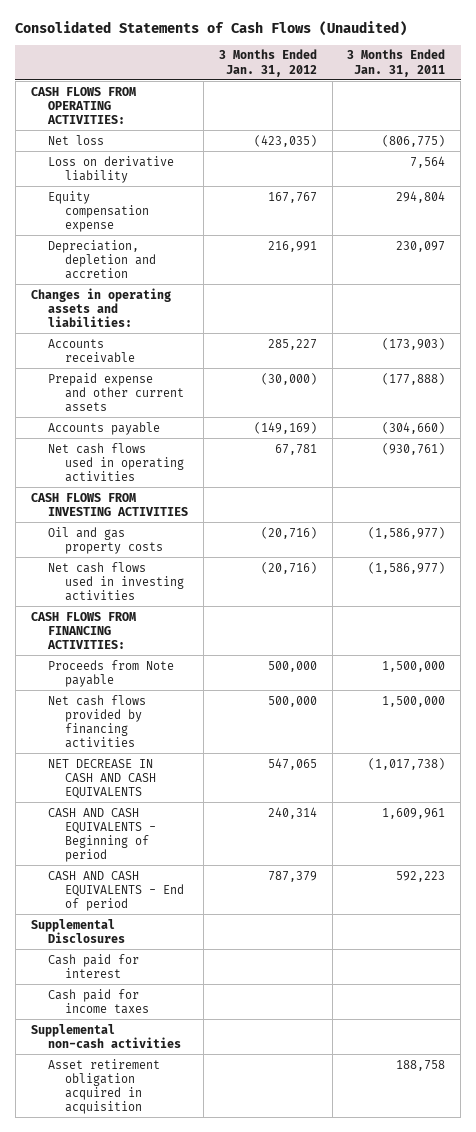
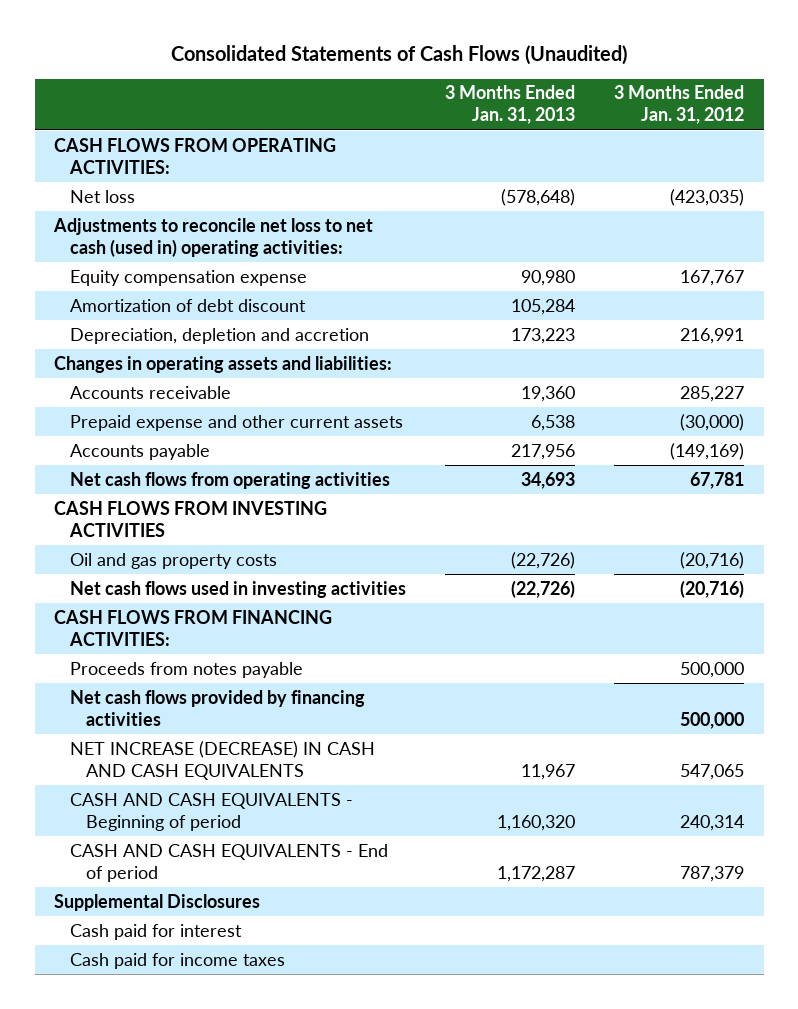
[347,49,446,77] 3 Months Ended Jan. 31, 2011 -> none
none -> [445,85,576,125] 3 Months Ended Jan. 31, 2013
[47,155,174,183] Loss on derivative liability -> none
none -> [53,217,374,257] Adjustments to reconcile net loss to net cash (used in) operating activities:
none -> [69,298,306,312] Amortization of debt discount
[47,442,184,482] Net cash flows used in operating activities -> [69,471,390,489] Net cash flows from operating activities
[47,659,174,687] Proceeds from Note payable -> [69,661,303,678] Proceeds from notes payable
[47,758,156,799] NET DECREASE IN CASH AND CASH EQUIVALENTS -> [69,740,375,780] NET INCREASE (DECREASE) IN CASH AND CASH EQUIVALENTS
[30,1023,181,1048] Supplemental non-cash activities -> none
[47,1058,160,1114] Asset retirement obligation acquired in acquisition -> none

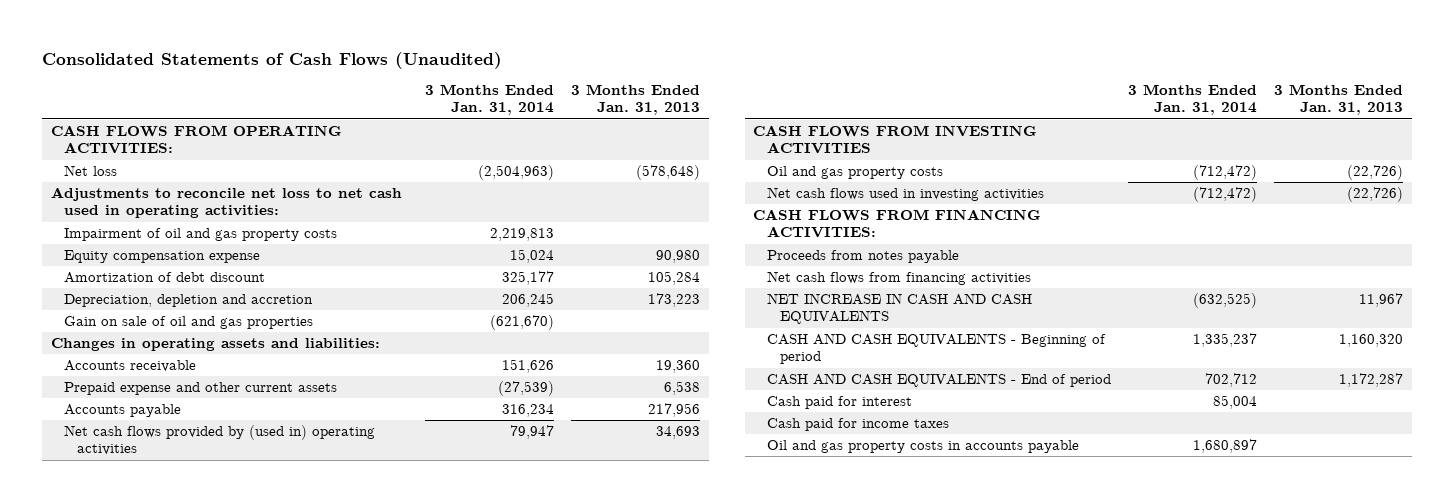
[614,85,745,125] 3 Months Ended Jan. 31, 2012 -> none
none -> [425,84,555,116] 3 Months Ended Jan. 31, 2014
[53,217,374,257] Adjustments to reconcile net loss to net cash (used in) operating activities: -> [50,187,402,219] Adjustments to reconcile net loss to net cash used in operating activities:
none -> [64,228,338,242] Impairment of oil and gas property costs
none -> [64,316,314,330] Gain on sale of oil and gas properties
[69,471,390,489] Net cash flows from operating activities -> [64,425,376,456] Net cash flows provided by (used in) operating activities
[69,689,365,726] Net cash flows provided by financing activities -> [766,271,1031,286] Net cash flows from financing activities
[69,740,375,780] NET INCREASE (DECREASE) IN CASH AND CASH EQUIVALENTS -> [766,293,1032,325] NET INCREASE IN CASH AND CASH EQUIVALENTS
[54,893,261,911] Supplemental Disclosures -> none
none -> [766,440,1079,454] Oil and gas property costs in accounts payable

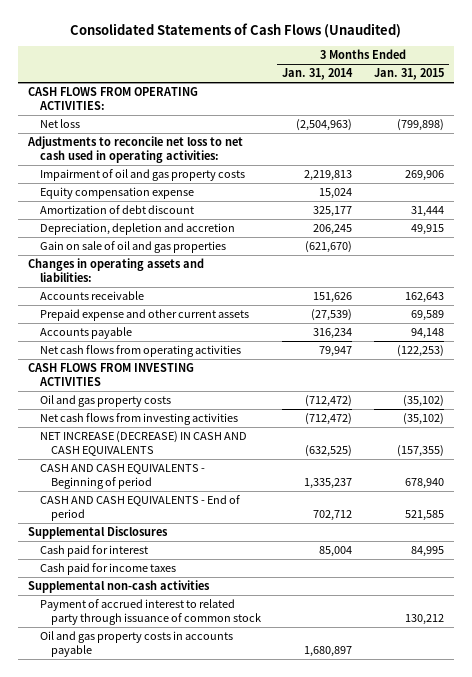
[571,84,701,116] 3 Months Ended Jan. 31, 2013 -> none
none -> [373,68,444,81] Jan. 31, 2015
[64,425,376,456] Net cash flows provided by (used in) operating activities -> [39,345,241,358] Net cash flows from operating activities
[753,209,1042,239] CASH FLOWS FROM FINANCING ACTIVITIES: -> none
[766,250,959,264] Proceeds from notes payable -> none
[766,271,1031,286] Net cash flows from financing activities -> none
[766,187,1044,202] Net cash flows used in investing activities -> [39,413,238,426] Net cash flows from investing activities
[766,293,1032,325] NET INCREASE IN CASH AND CASH EQUIVALENTS -> [39,431,247,457] NET INCREASE (DECREASE) IN CASH AND CASH EQUIVALENTS
none -> [28,526,169,540] Supplemental Disclosures
none -> [28,580,211,594] Supplemental non-cash activities
none -> [39,599,262,626] Payment of accrued interest to related party through issuance of common stock

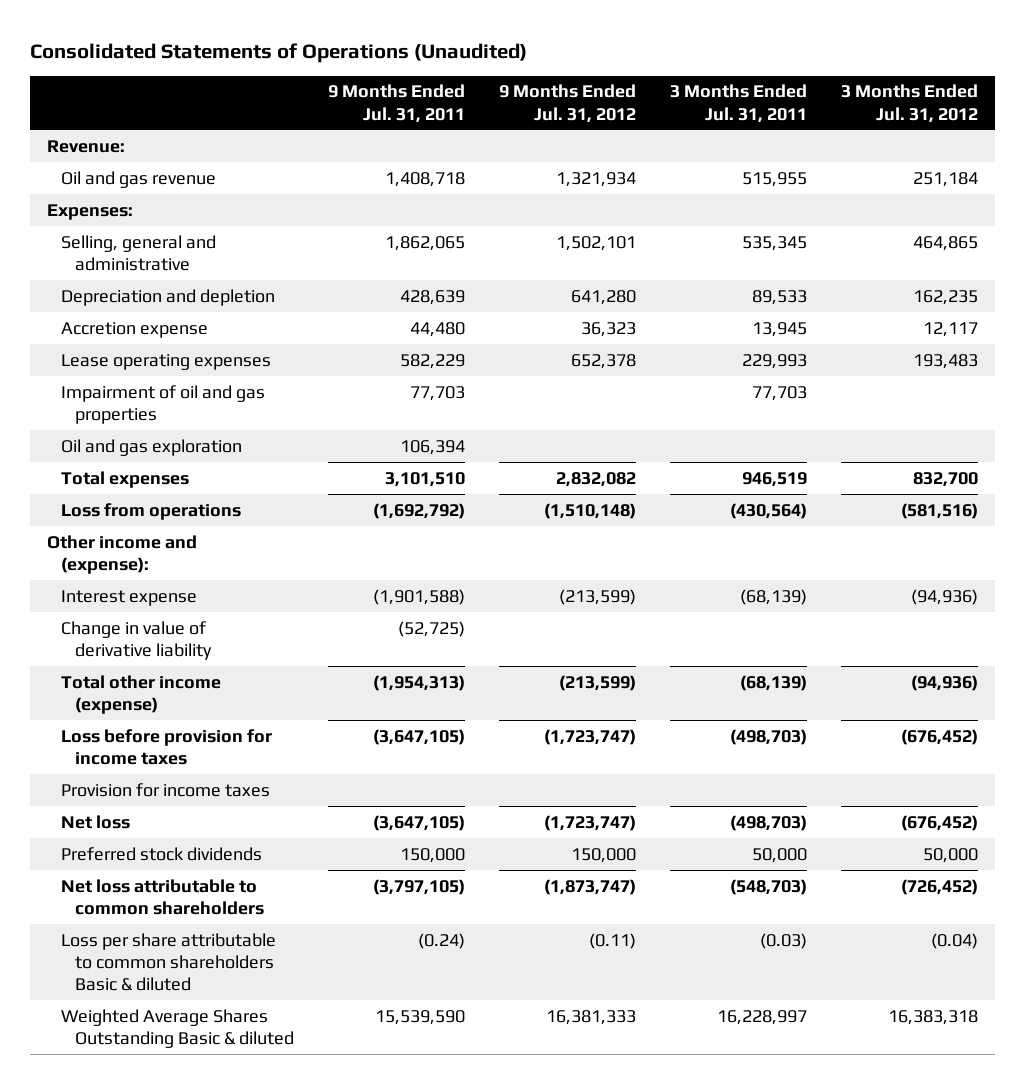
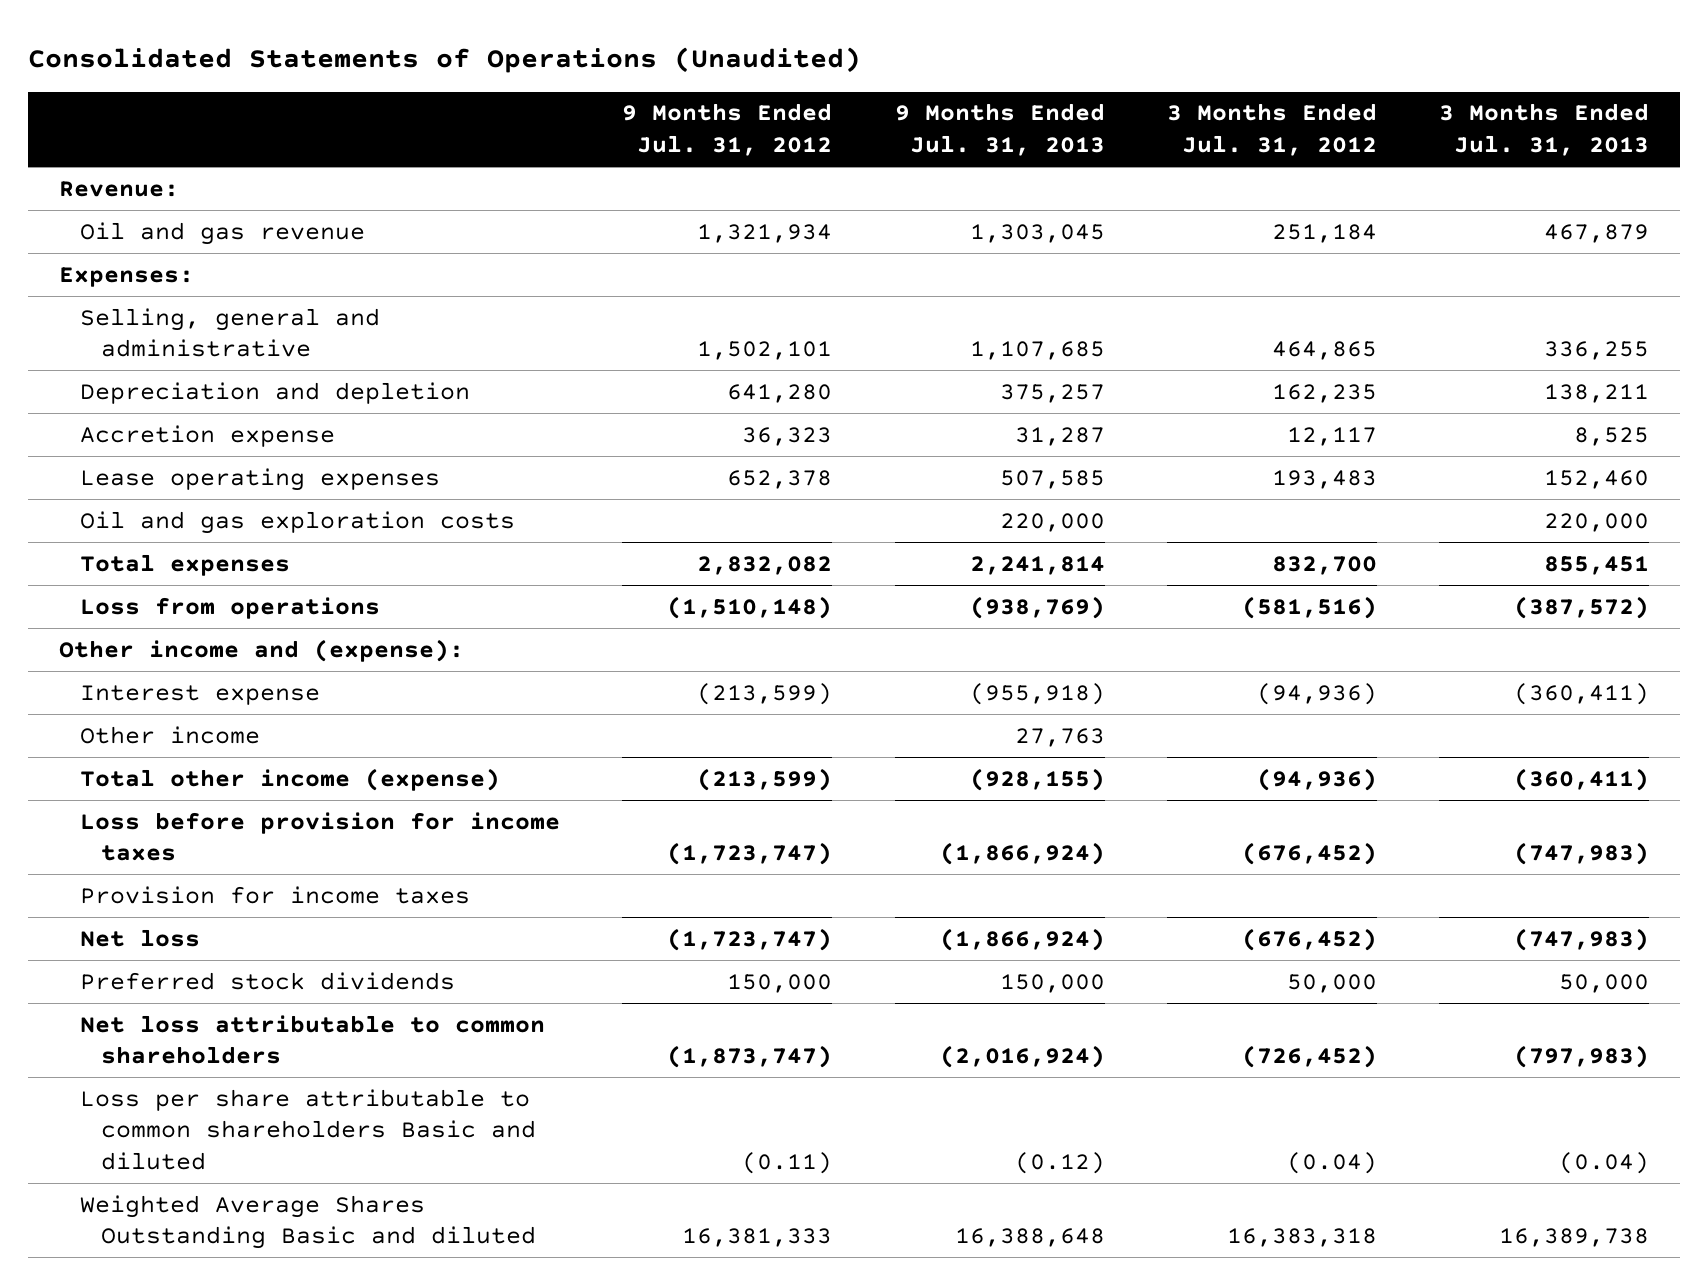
[327,84,465,123] 9 Months Ended Jul. 31, 2011 -> none
[669,84,807,123] 3 Months Ended Jul. 31, 2011 -> none
none -> [894,103,1105,157] 9 Months Ended Jul. 31, 2013
none -> [1439,103,1650,157] 3 Months Ended Jul. 31, 2013
[60,384,265,424] Impairment of oil and gas properties -> none
[60,438,242,456] Oil and gas exploration -> [80,510,516,534] Oil and gas exploration costs
[60,620,212,660] Change in value of derivative liability -> none
none -> [80,725,261,744] Other income
[60,932,276,992] Loss per share attributable to common shareholders Basic & diluted -> [80,1088,536,1171] Loss per share attributable to common shareholders Basic and diluted
[60,1008,294,1048] Weighted Average Shares Outstanding Basic & diluted -> [80,1194,536,1250] Weighted Average Shares Outstanding Basic and diluted

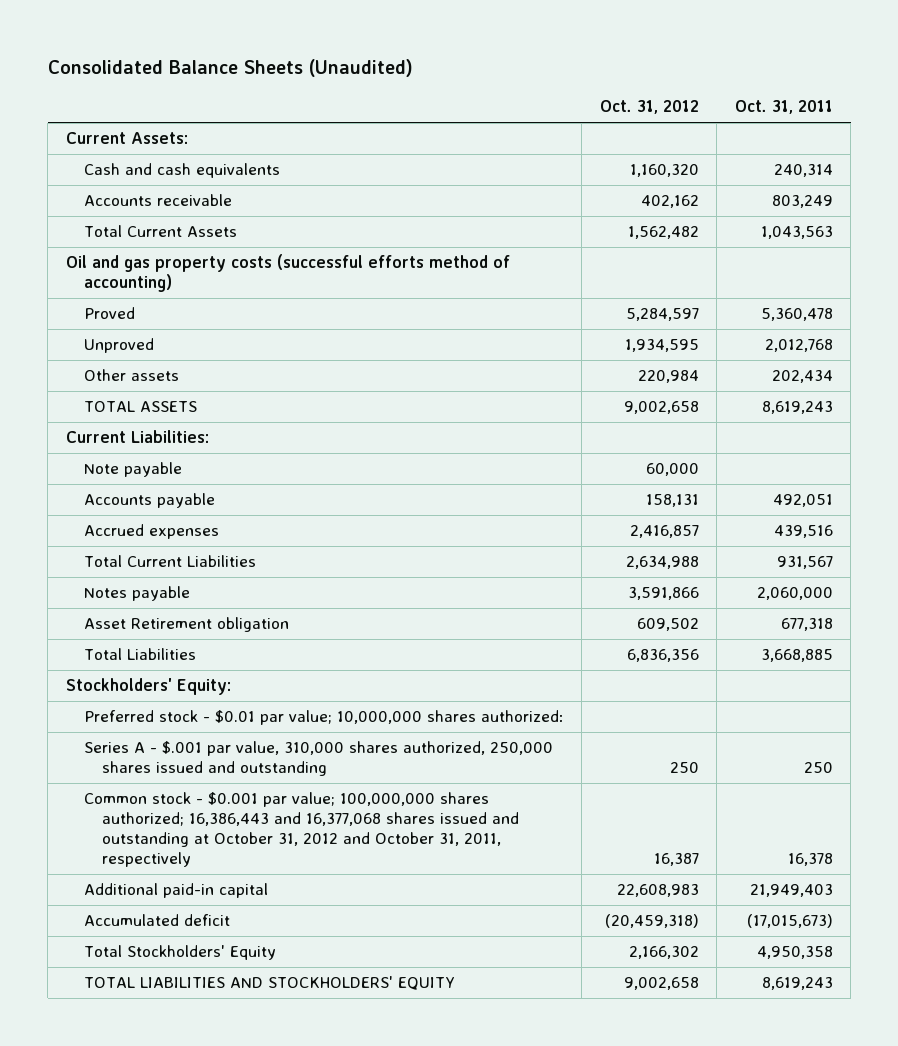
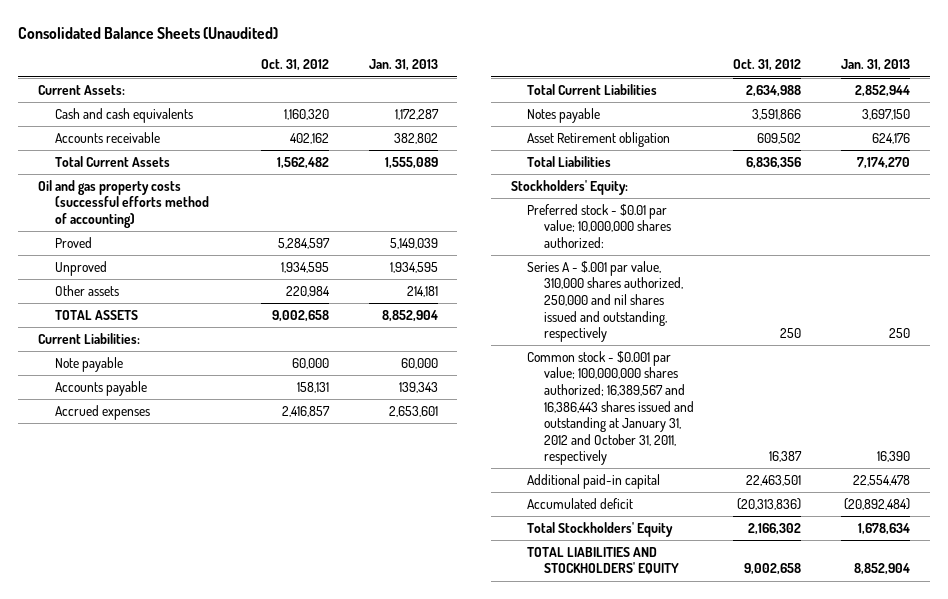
[734,100,833,115] Oct. 31, 2011 -> none
none -> [368,59,438,72] Jan. 31, 2013
[83,741,553,777] Series A - $.001 par value, 310,000 shares authorized, 250,000 shares issued and outstanding -> [527,260,683,343] Series A - $.001 par value, 310,000 shares authorized, 250,000 and nil shares issued and outstanding, respectively
[83,792,519,868] Common stock - $0.001 par value; 100,000,000 shares authorized; 16,386,443 and 16,377,068 shares issued and outstanding at October 31, 2012 and October 31, 2011, respectively -> [527,350,694,466] Common stock - $0.001 par value; 100,000,000 shares authorized; 16,389,567 and 16,386,443 shares issued and outstanding at January 31, 2012 and October 31, 2011, respectively
[616,884,699,898] 22,608,983 -> [746,474,802,486] 22,463,501
[604,914,699,929] (20,459,318) -> [737,497,802,510] (20,313,836)

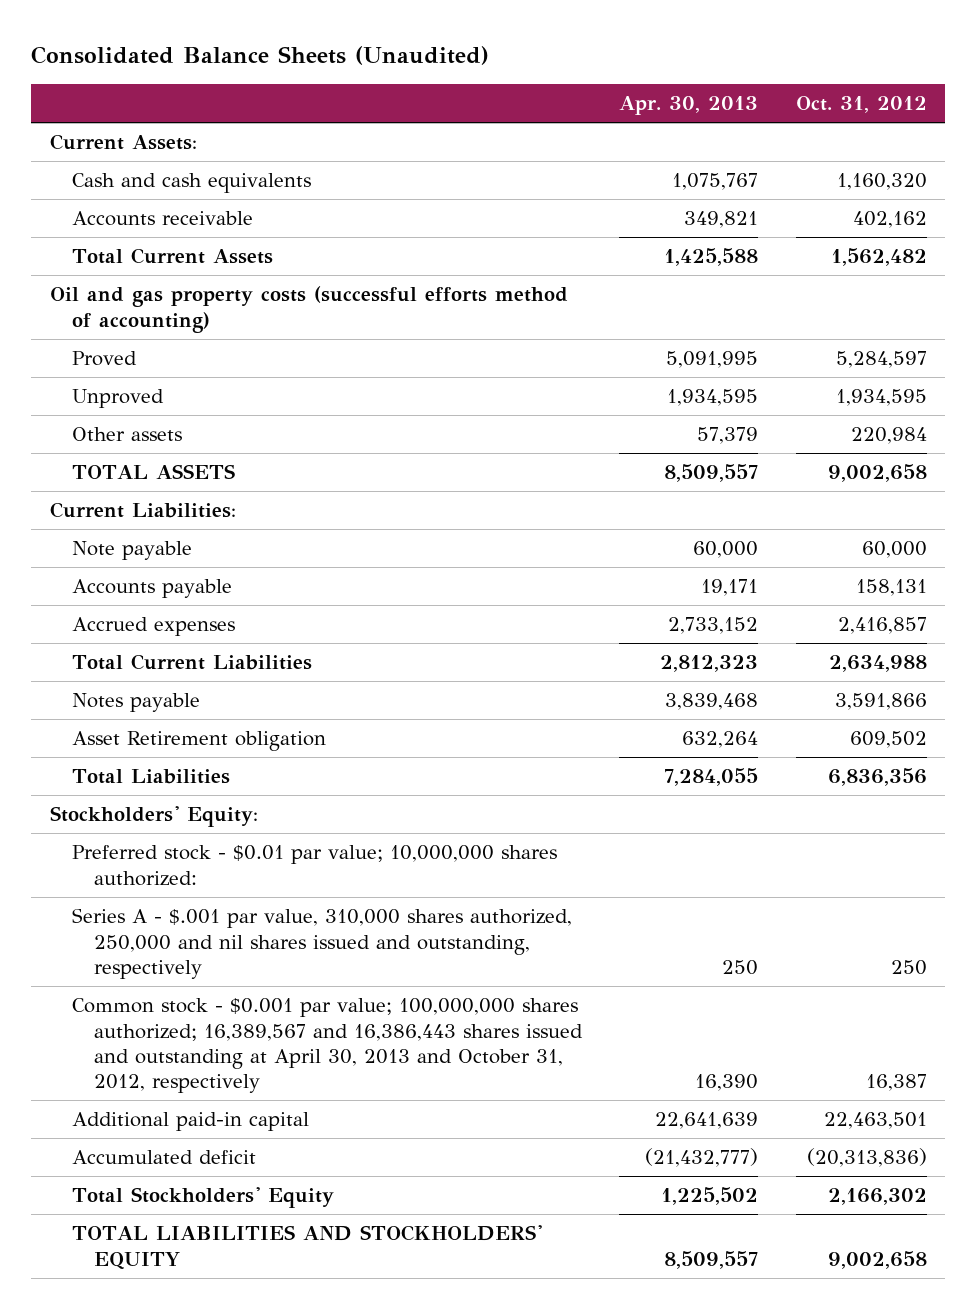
[368,59,438,72] Jan. 31, 2013 -> none
none -> [619,96,759,116] Apr. 30, 2013
[527,350,694,466] Common stock - $0.001 par value; 100,000,000 shares authorized; 16,389,567 and 16,386,443 shares issued and outstanding at January 31, 2012 and October 31, 2011, respectively -> [72,998,584,1094] Common stock - $0.001 par value; 100,000,000 shares authorized; 16,389,567 and 16,386,443 shares issued and outstanding at April 30, 2013 and October 31, 2012, respectively

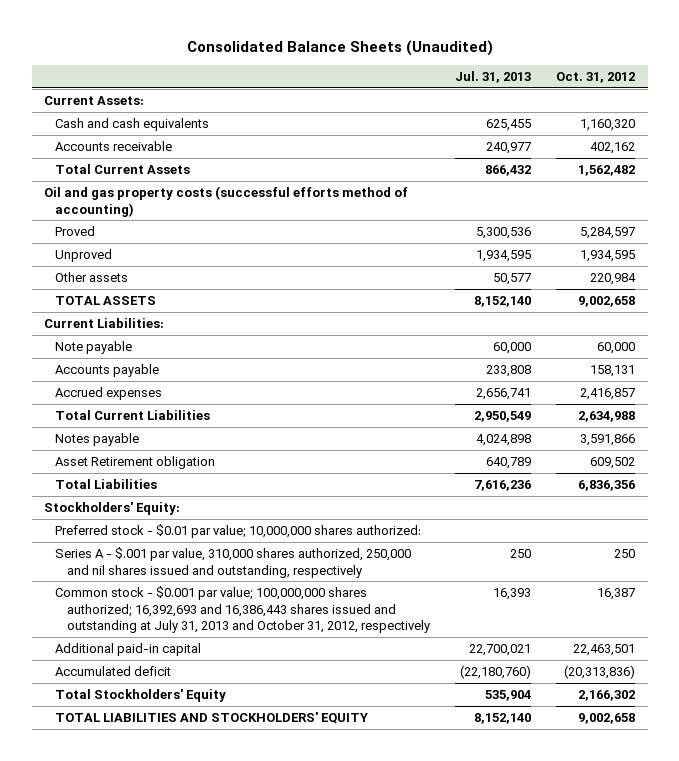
[619,96,759,116] Apr. 30, 2013 -> none
none -> [454,70,531,83] Jul. 31, 2013
[72,998,584,1094] Common stock - $0.001 par value; 100,000,000 shares authorized; 16,389,567 and 16,386,443 shares issued and outstanding at April 30, 2013 and October 31, 2012, respectively -> [55,586,430,633] Common stock - $0.001 par value; 100,000,000 shares authorized; 16,392,693 and 16,386,443 shares issued and outstanding at July 31, 2013 and October 31, 2012, respectively

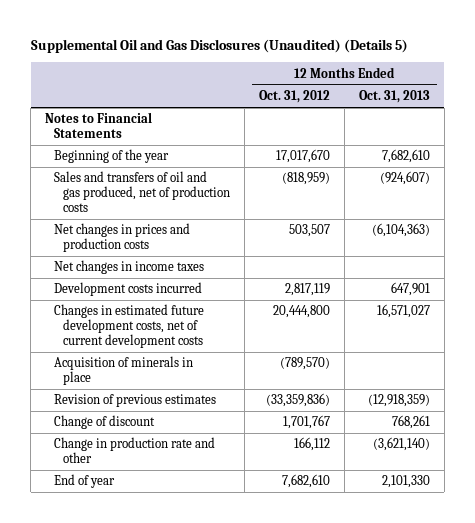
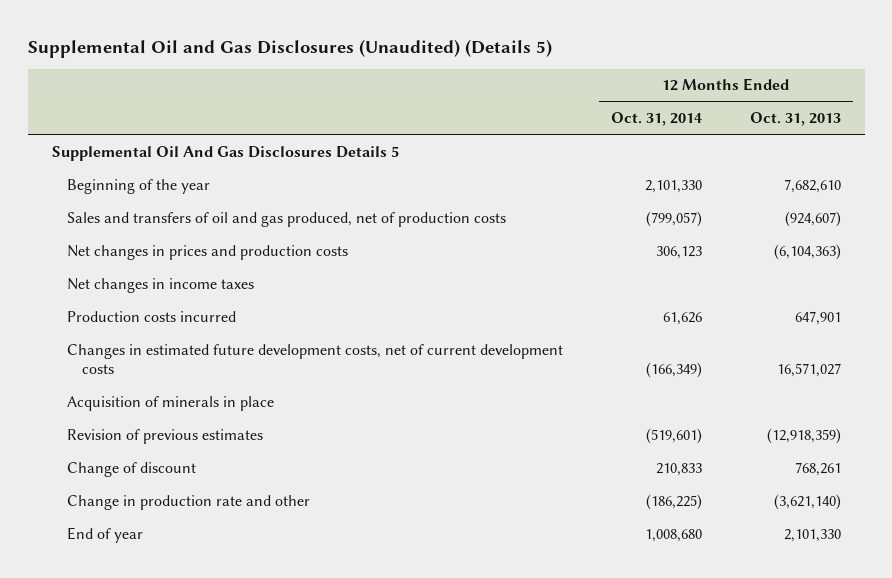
[259,90,331,104] Oct. 31, 2012 -> none
none -> [610,112,702,127] Oct. 31, 2014
[45,112,153,139] Notes to Financial Statements -> none
none -> [51,145,399,161] Supplemental Oil And Gas Disclosures Details 5
[54,282,203,297] Development costs incurred -> [67,310,237,322] Production costs incurred

